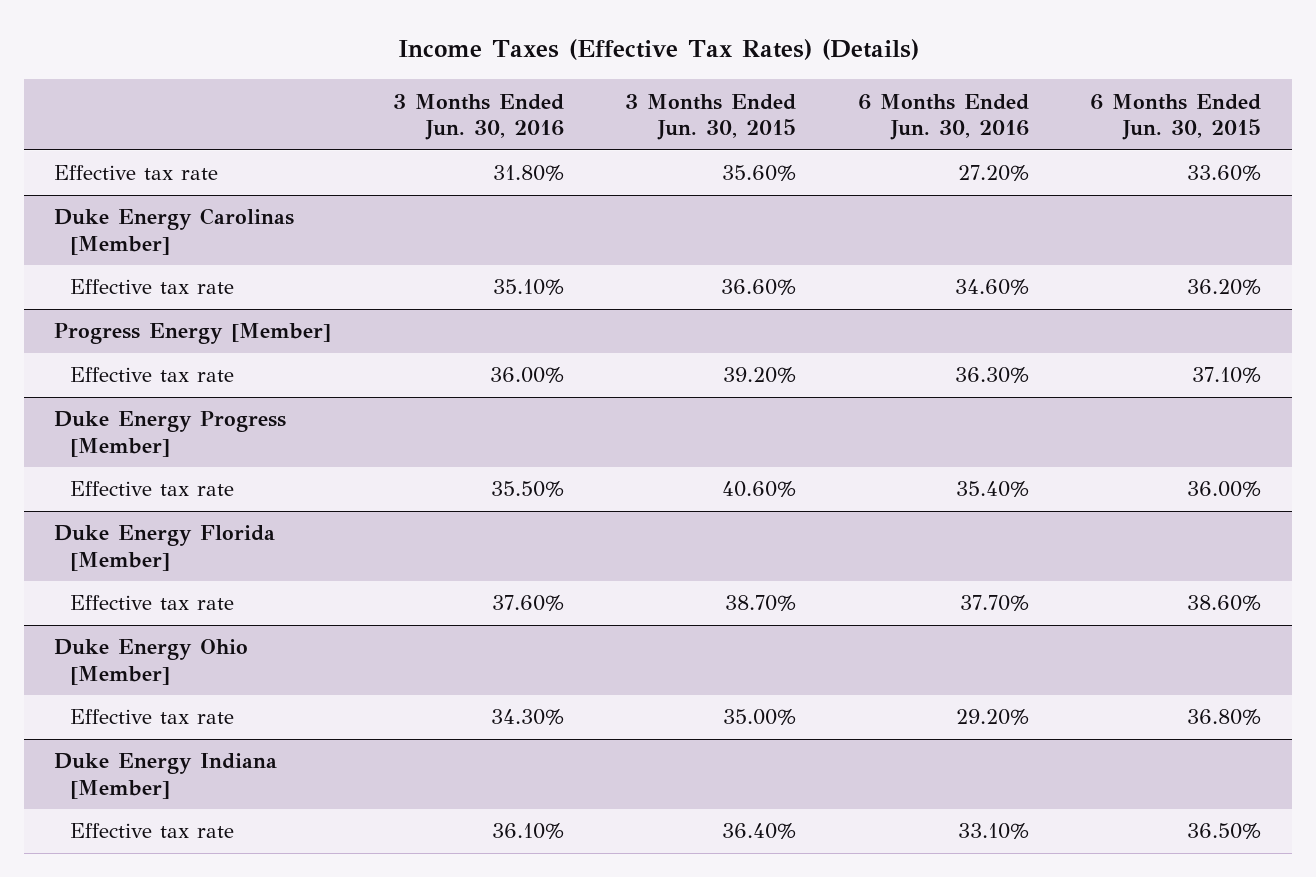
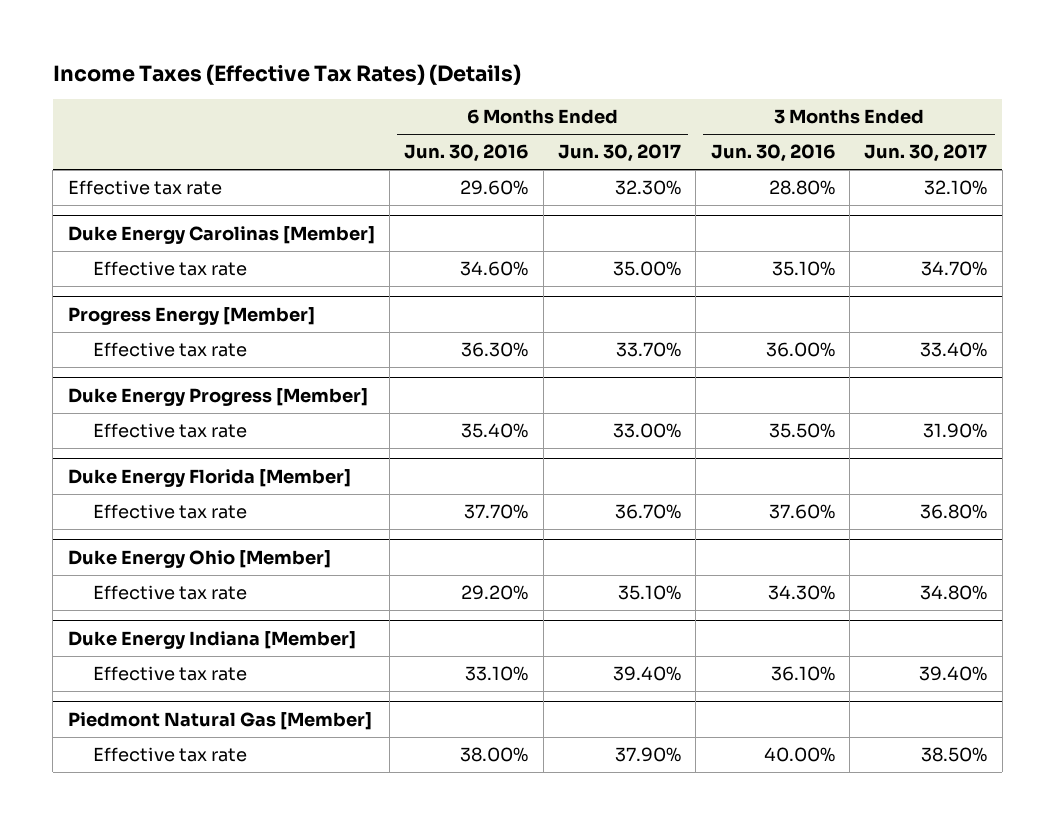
[625,93,797,141] 3 Months Ended Jun. 30, 2015 -> none
[1090,93,1262,141] 6 Months Ended Jun. 30, 2015 -> none
none -> [557,144,681,163] Jun. 30, 2017
none -> [864,144,988,163] Jun. 30, 2017
[492,165,564,182] 31.80% -> [768,180,835,196] 28.80%
[957,165,1029,182] 27.20% -> [460,180,529,196] 29.60%
none -> [67,712,372,731] Piedmont Natural Gas [Member]
none -> [93,747,248,763] Effective tax rate

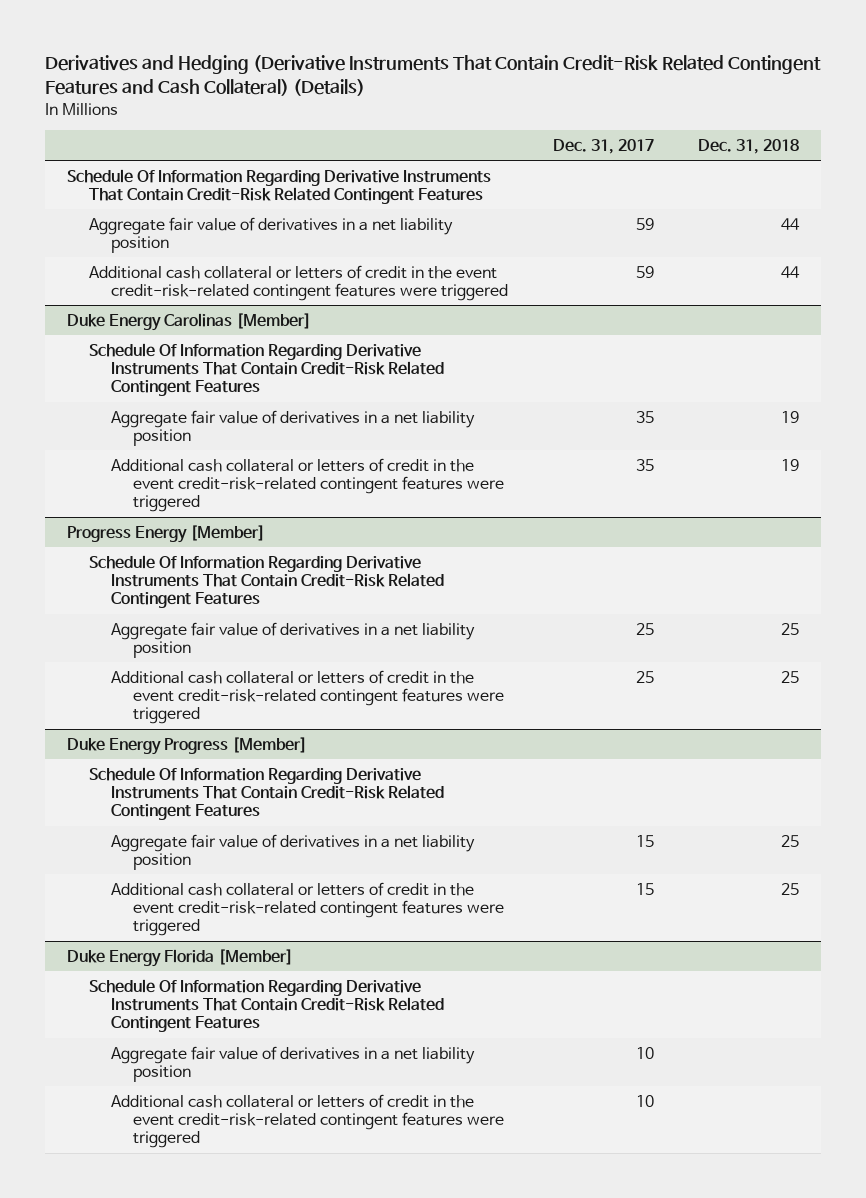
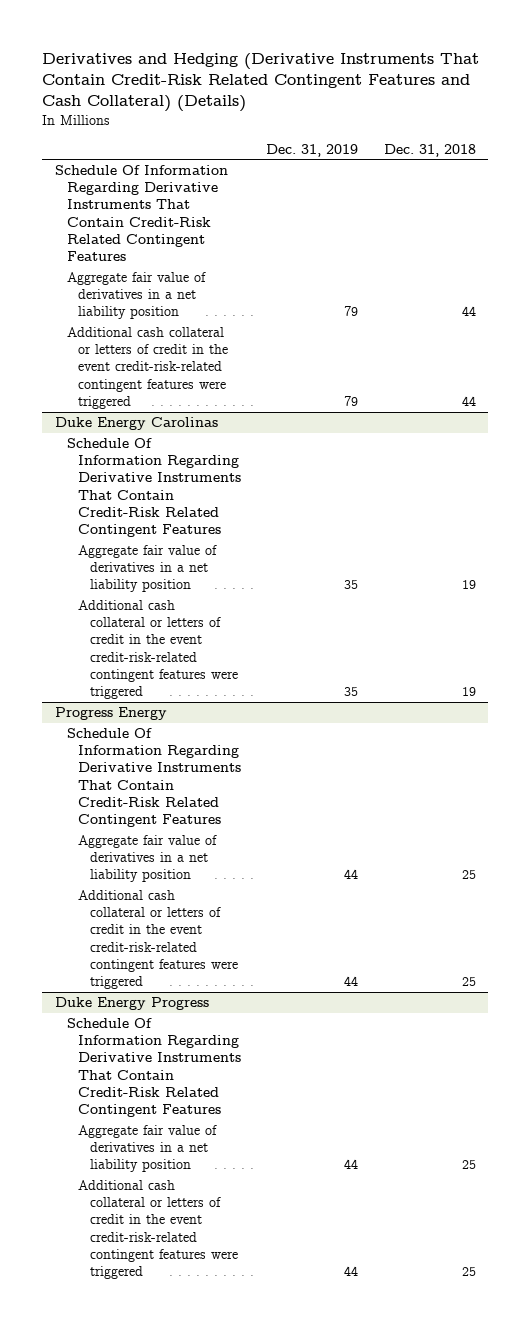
[552,138,654,154] Dec. 31, 2017 -> none
none -> [266,143,359,157] Dec. 31, 2019
[67,312,312,331] Duke Energy Carolinas [Member] -> [55,417,219,431] Duke Energy Carolinas
[67,524,266,543] Progress Energy [Member] -> [55,707,168,721] Progress Energy
[67,736,308,755] Duke Energy Progress [Member] -> [55,997,210,1011] Duke Energy Progress
[67,948,294,967] Duke Energy Florida [Member] -> none
[89,978,445,1033] Schedule Of Information Regarding Derivative Instruments That Contain Credit-Risk Related Contingent Features -> none
[111,1045,476,1082] Aggregate fair value of derivatives in a net liability position -> none
[111,1093,505,1149] Additional cash collateral or letters of credit in the event credit-risk-related contingent features were triggered -> none

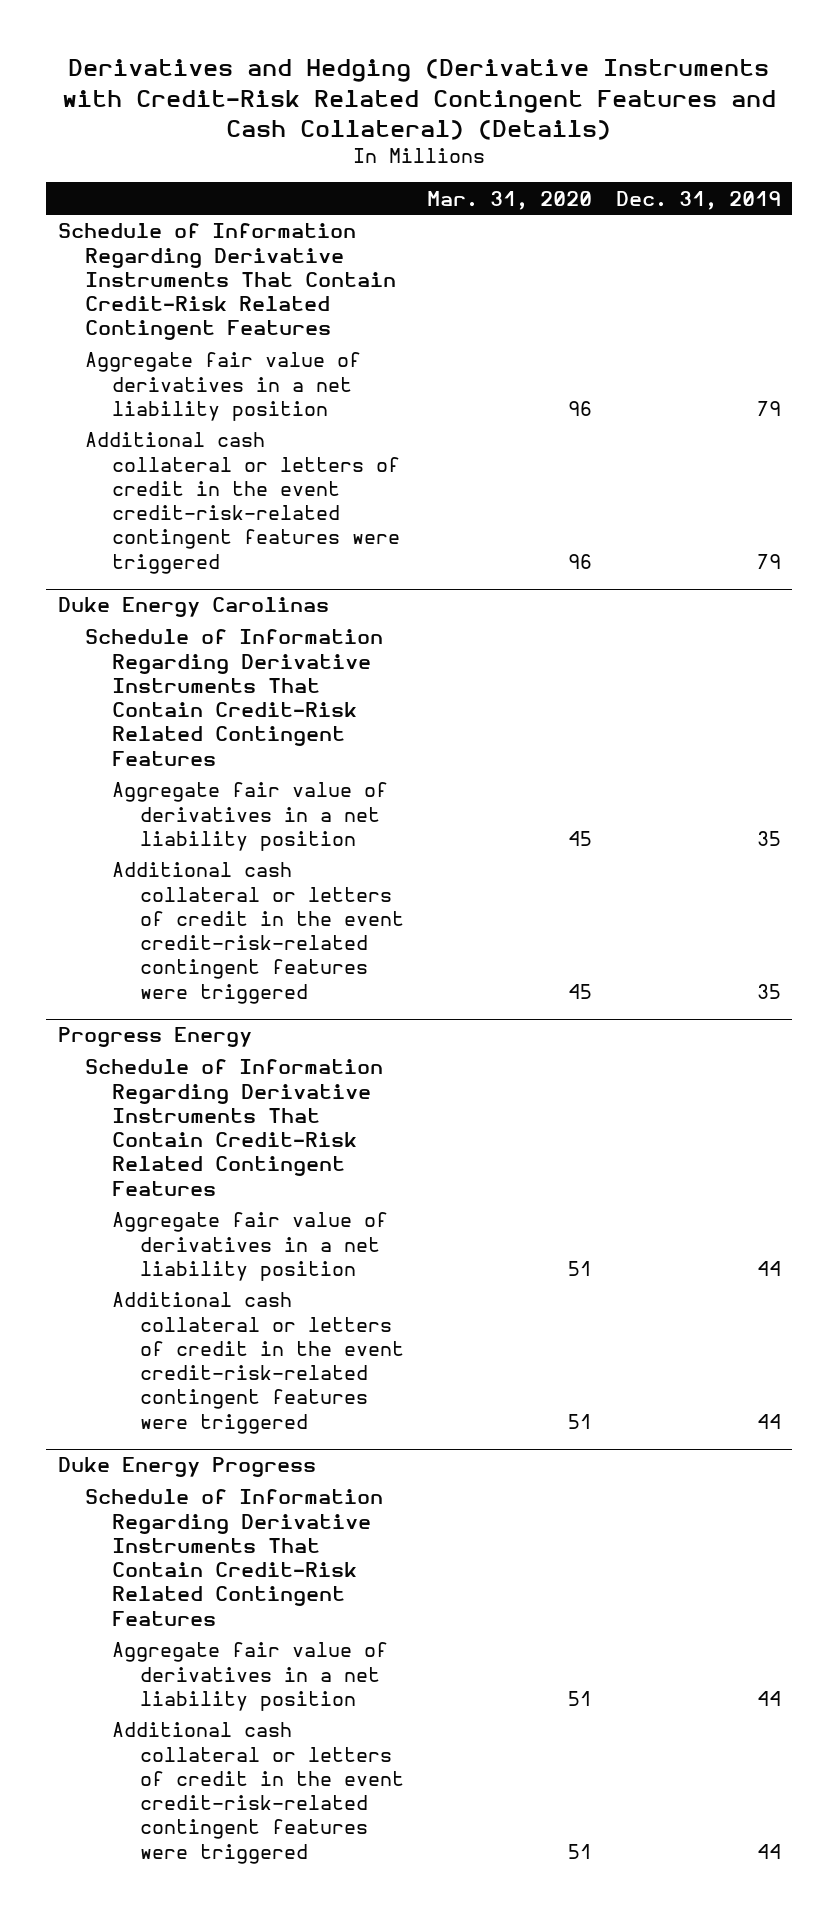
[42,52,480,113] Derivatives and Hedging (Derivative Instruments That Contain Credit-Risk Related Contingent Features and Cash Collateral) (Details) -> [62,59,777,140] Derivatives and Hedging (Derivative Instruments with Credit-Risk Related Contingent Features and Cash Collateral) (Details)
[383,143,476,157] Dec. 31, 2018 -> none
none -> [427,190,593,210] Mar. 31, 2020
[55,165,229,261] Schedule Of Information Regarding Derivative Instruments That Contain Credit-Risk Related Contingent Features -> [57,223,397,341] Schedule of Information Regarding Derivative Instruments That Contain Credit-Risk Related Contingent Features
[66,438,242,537] Schedule Of Information Regarding Derivative Instruments That Contain Credit-Risk Related Contingent Features -> [85,629,384,766] Schedule of Information Regarding Derivative Instruments That Contain Credit-Risk Related Contingent Features
[66,728,242,827] Schedule Of Information Regarding Derivative Instruments That Contain Credit-Risk Related Contingent Features -> [85,1059,384,1196] Schedule of Information Regarding Derivative Instruments That Contain Credit-Risk Related Contingent Features
[66,1018,242,1117] Schedule Of Information Regarding Derivative Instruments That Contain Credit-Risk Related Contingent Features -> [85,1489,384,1626] Schedule of Information Regarding Derivative Instruments That Contain Credit-Risk Related Contingent Features

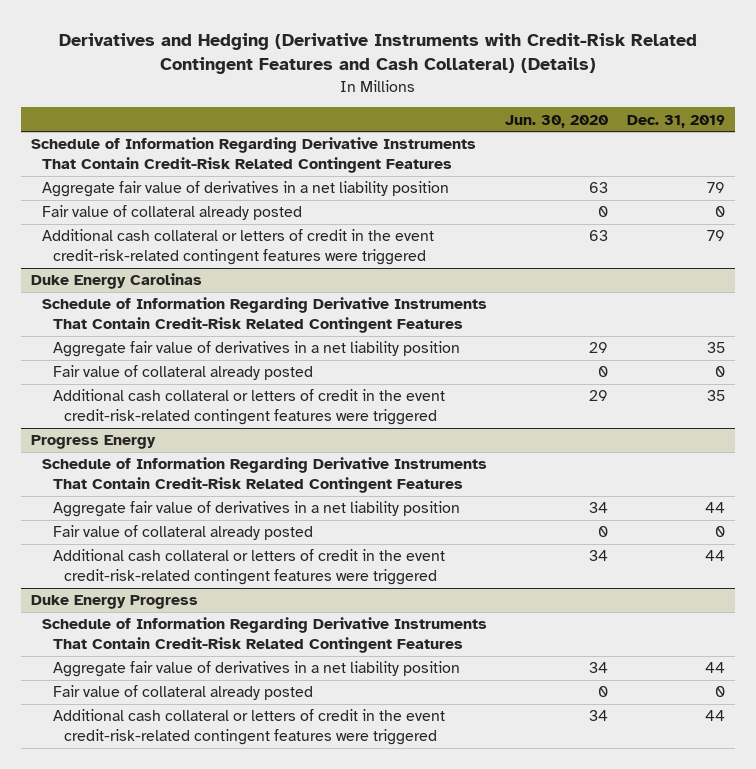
[427,190,593,210] Mar. 31, 2020 -> none
none -> [505,114,609,128] Jun. 30, 2020
none -> [41,205,302,221] Fair value of collateral already posted
none -> [52,365,313,381] Fair value of collateral already posted
none -> [52,525,313,541] Fair value of collateral already posted
none -> [52,685,313,701] Fair value of collateral already posted

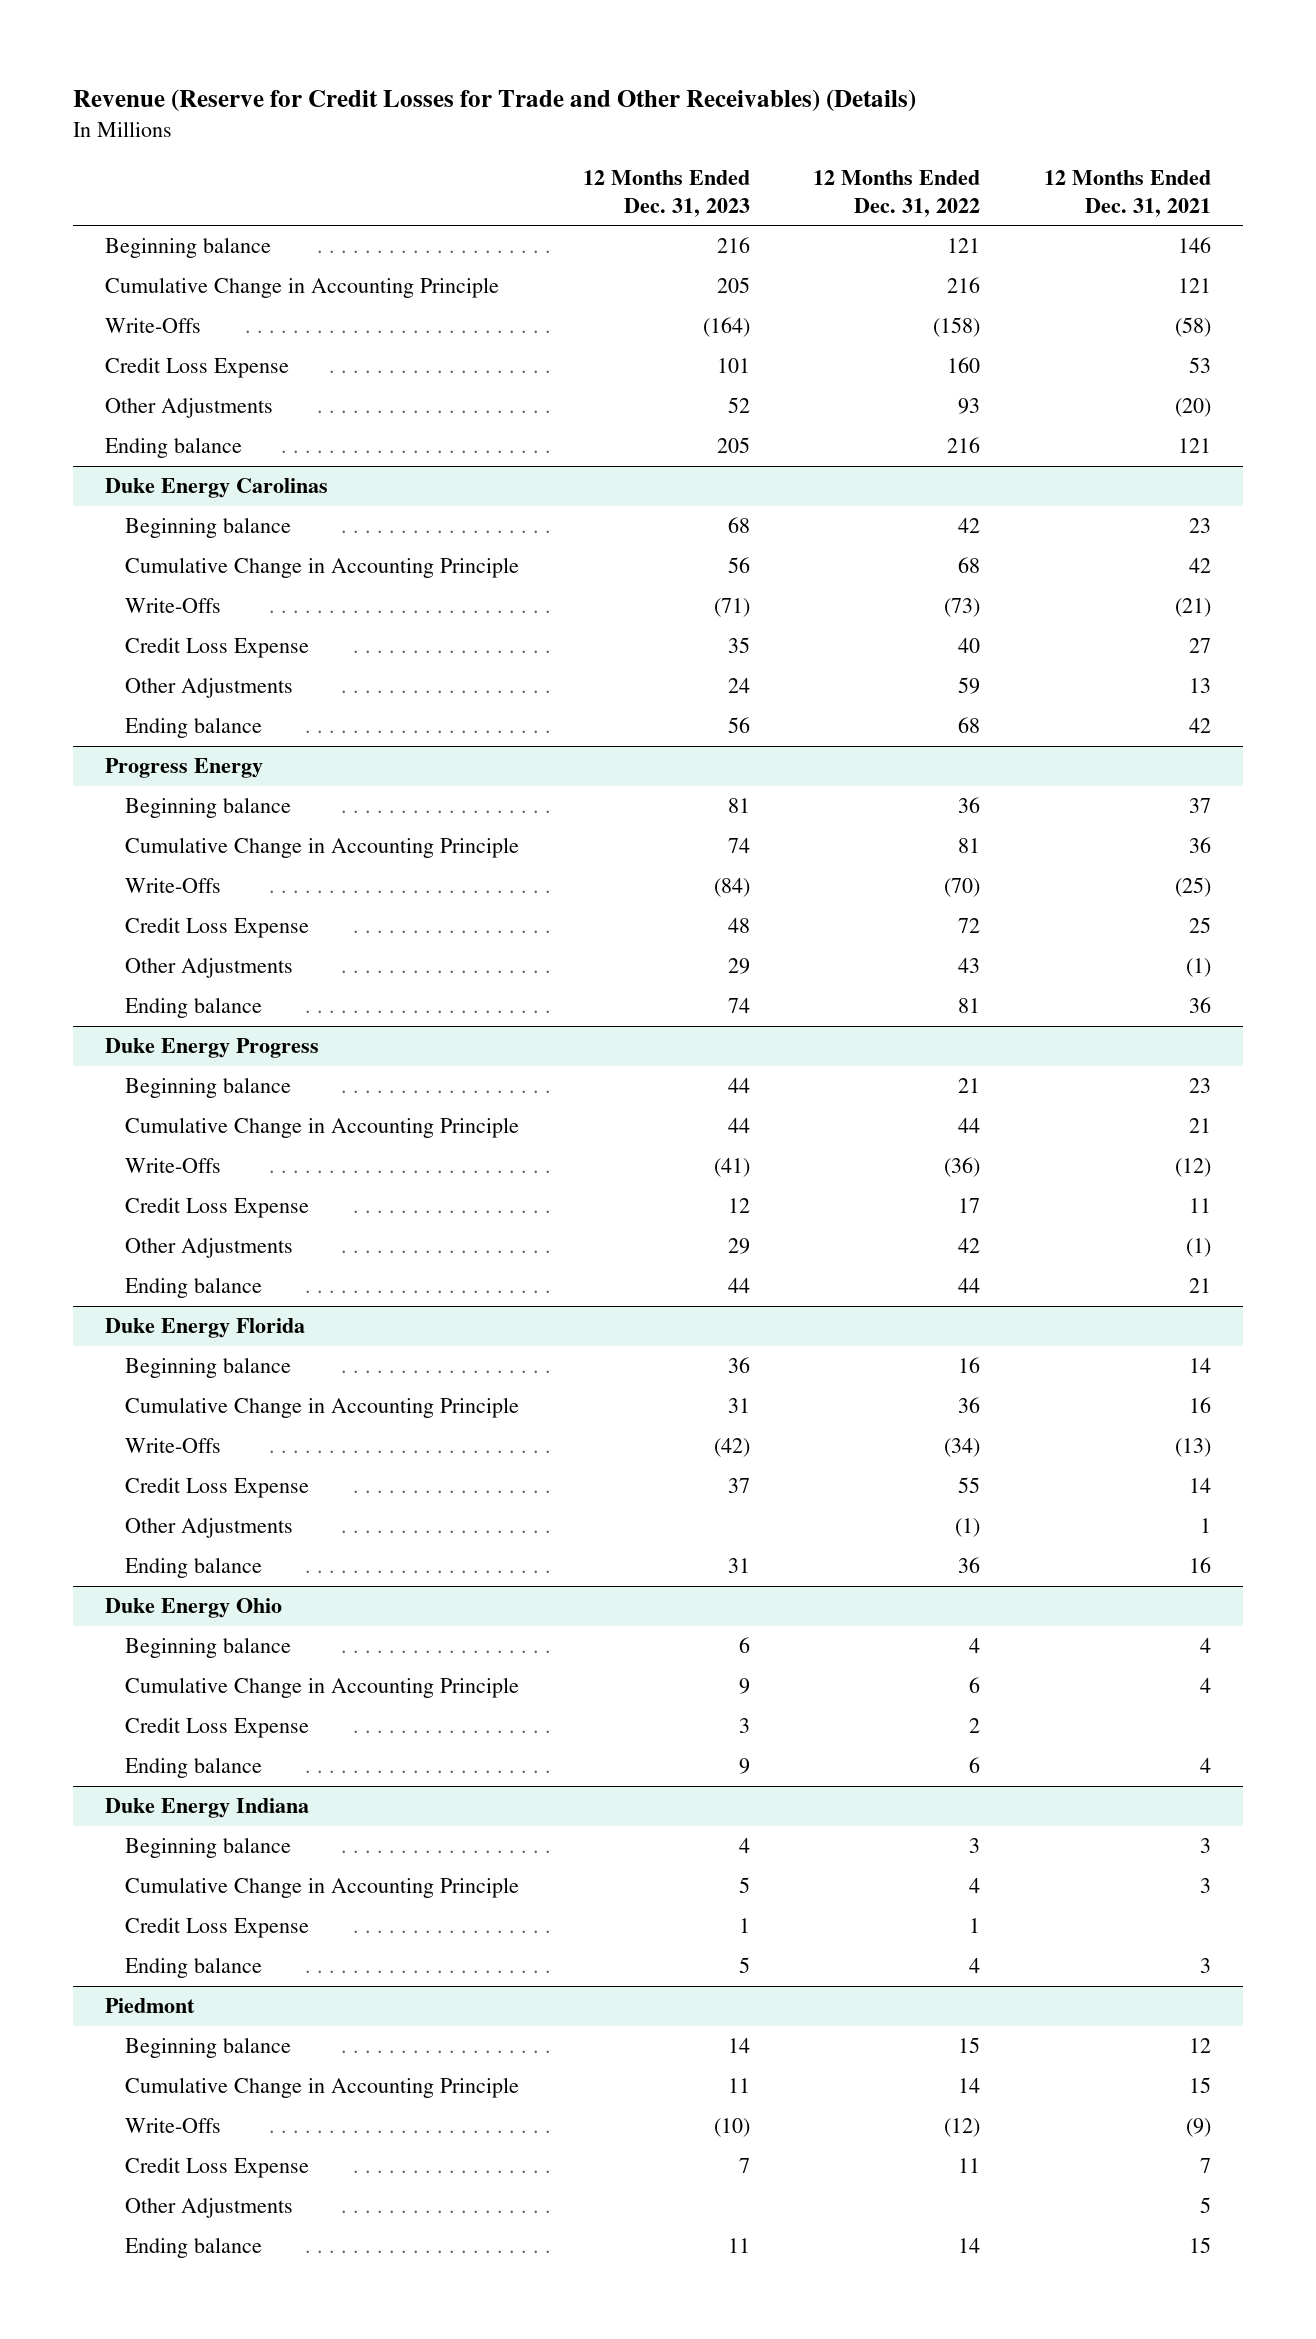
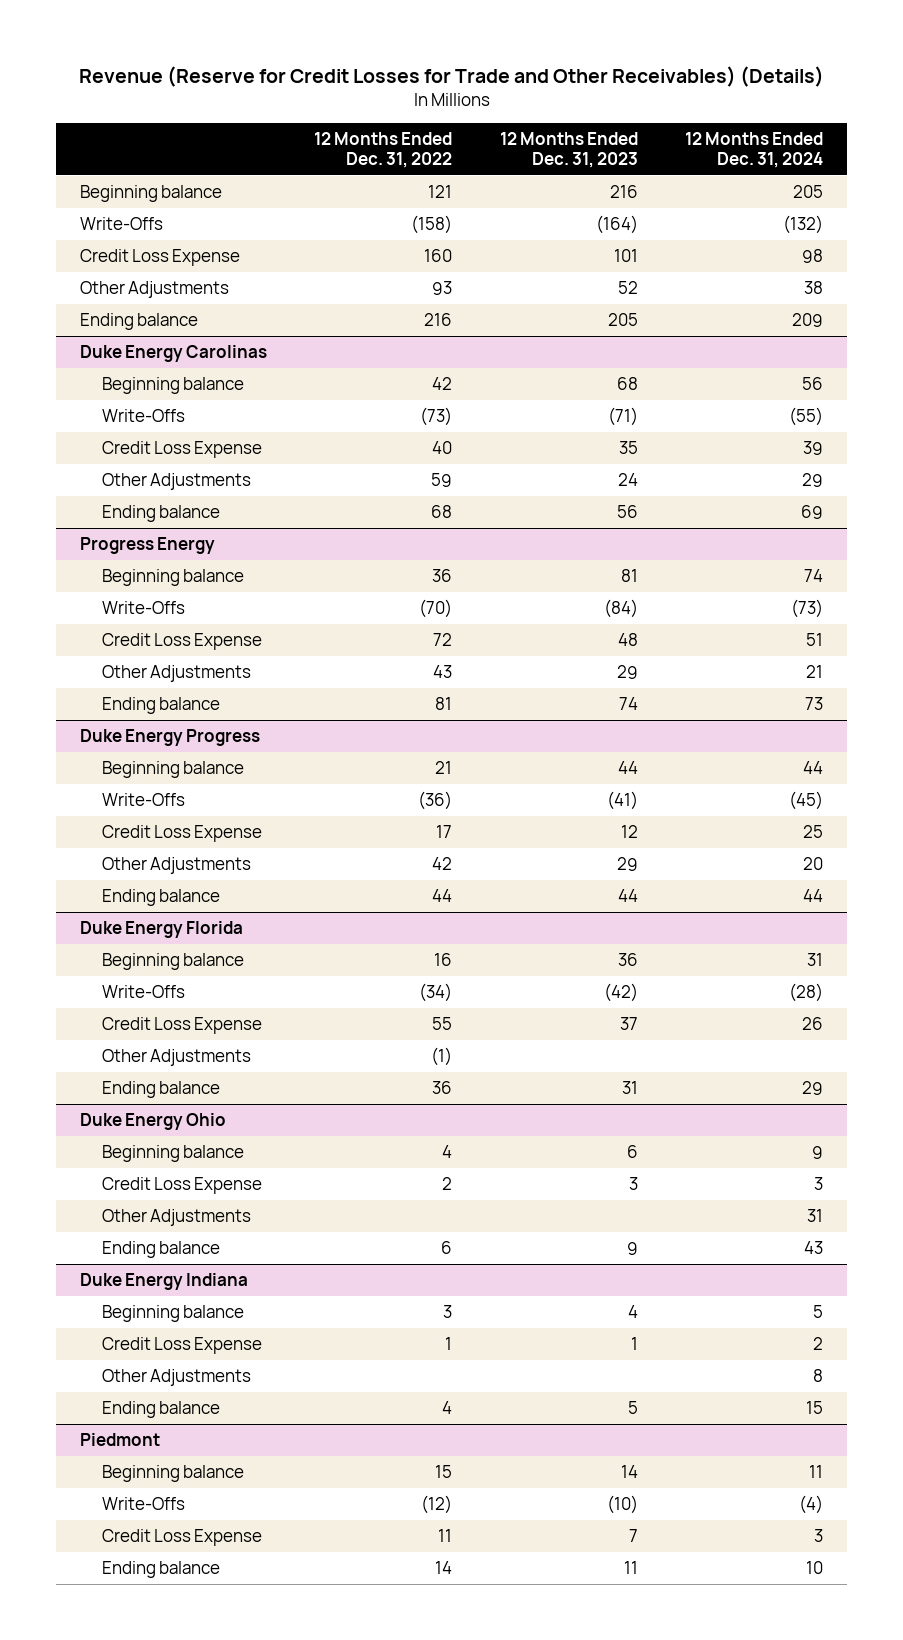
[1044,170,1212,217] 12 Months Ended Dec. 31, 2021 -> none
none -> [685,131,824,169] 12 Months Ended Dec. 31, 2024
[105,276,500,298] Cumulative Change in Accounting Principle -> none
[124,556,519,578] Cumulative Change in Accounting Principle -> none
[124,836,519,858] Cumulative Change in Accounting Principle -> none
[124,1116,519,1138] Cumulative Change in Accounting Principle -> none
[124,1396,519,1418] Cumulative Change in Accounting Principle -> none
[124,1676,519,1698] Cumulative Change in Accounting Principle -> none
none -> [102,1209,252,1227] Other Adjustments
[124,1876,519,1898] Cumulative Change in Accounting Principle -> none
none -> [102,1369,252,1387] Other Adjustments
[124,2076,519,2098] Cumulative Change in Accounting Principle -> none
[124,2197,293,2218] Other Adjustments -> none

